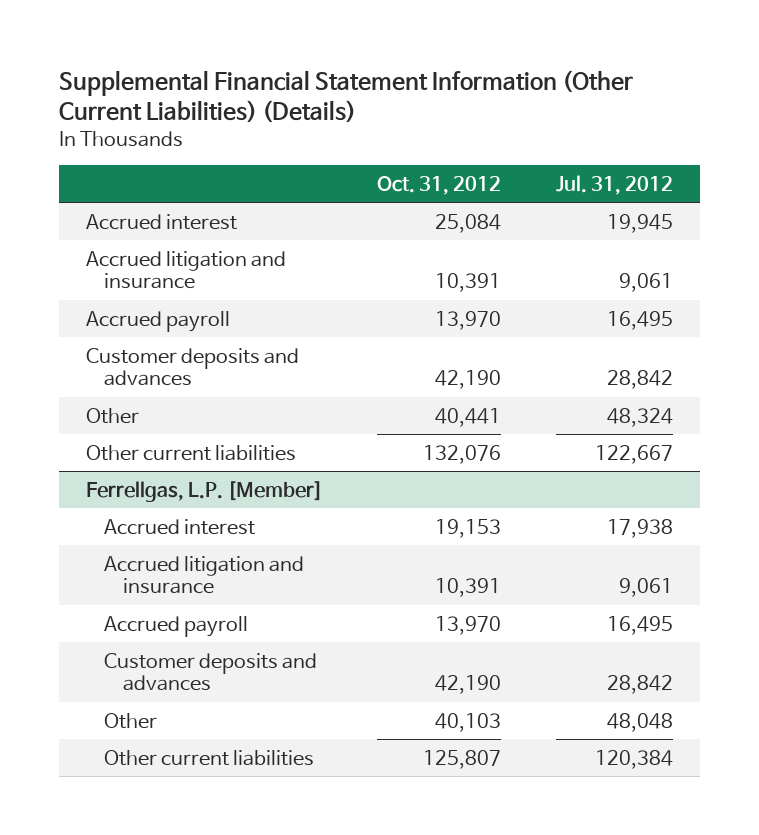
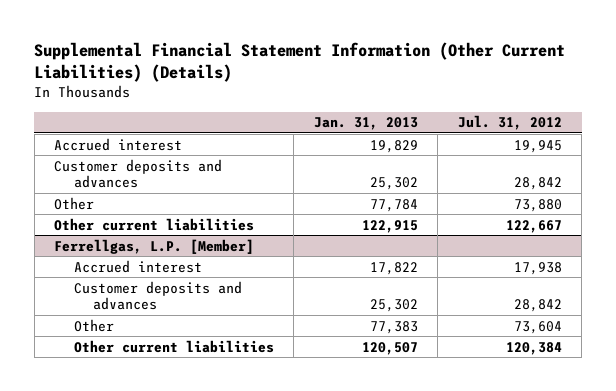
[377,175,502,195] Oct. 31, 2012 -> none
none -> [313,117,418,131] Jan. 31, 2013
[86,250,287,290] Accrued litigation and insurance -> none
[86,310,231,332] Accrued payroll -> none
[606,407,673,427] 48,324 -> [513,198,562,212] 73,880
[104,555,305,595] Accrued litigation and insurance -> none
[104,615,249,637] Accrued payroll -> none
[606,712,673,732] 48,048 -> [513,320,562,334] 73,604

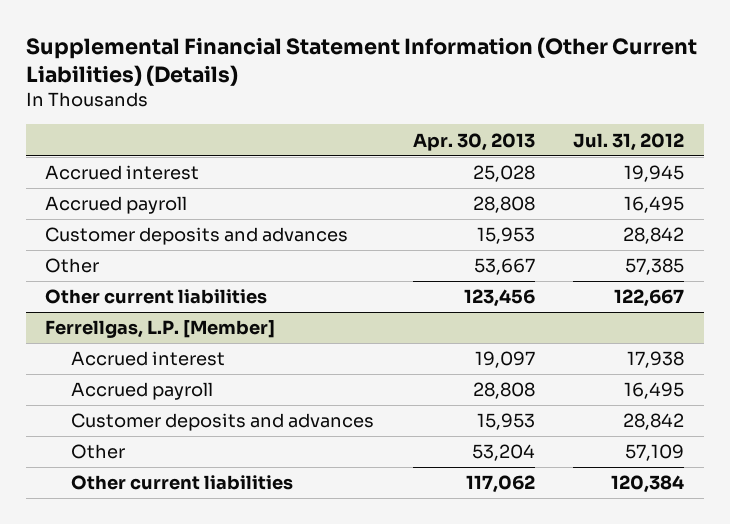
[313,117,418,131] Jan. 31, 2013 -> none
none -> [412,132,535,151] Apr. 30, 2013
none -> [45,196,188,215] Accrued payroll
[513,198,562,212] 73,880 -> [625,258,685,276] 57,385
none -> [70,382,213,401] Accrued payroll
[513,320,562,334] 73,604 -> [625,444,685,462] 57,109

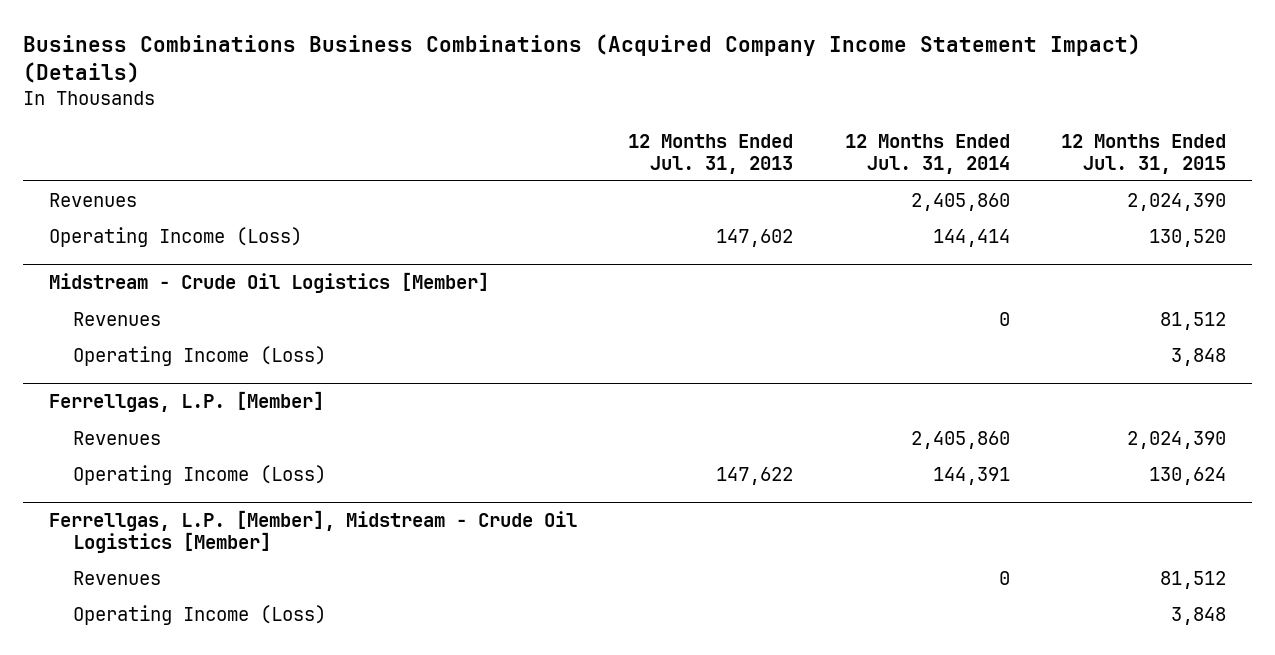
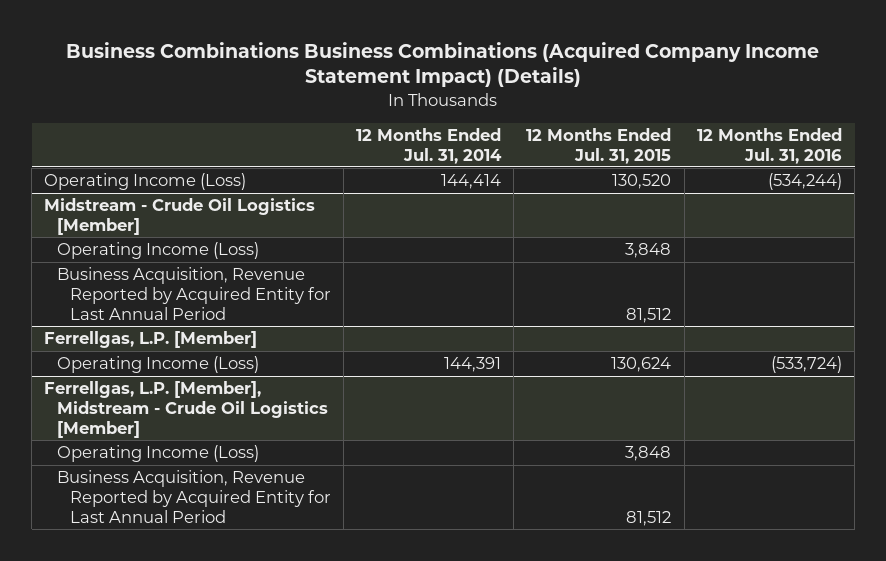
[628,134,794,174] 12 Months Ended Jul. 31, 2013 -> none
none -> [696,127,842,164] 12 Months Ended Jul. 31, 2016
[48,192,137,207] Revenues -> none
[72,311,161,326] Revenues -> none
none -> [56,267,331,320] Business Acquisition, Revenue Reported by Acquired Entity for Last Annual Period
[72,430,161,445] Revenues -> none
[72,570,161,585] Revenues -> none
none -> [56,470,331,523] Business Acquisition, Revenue Reported by Acquired Entity for Last Annual Period

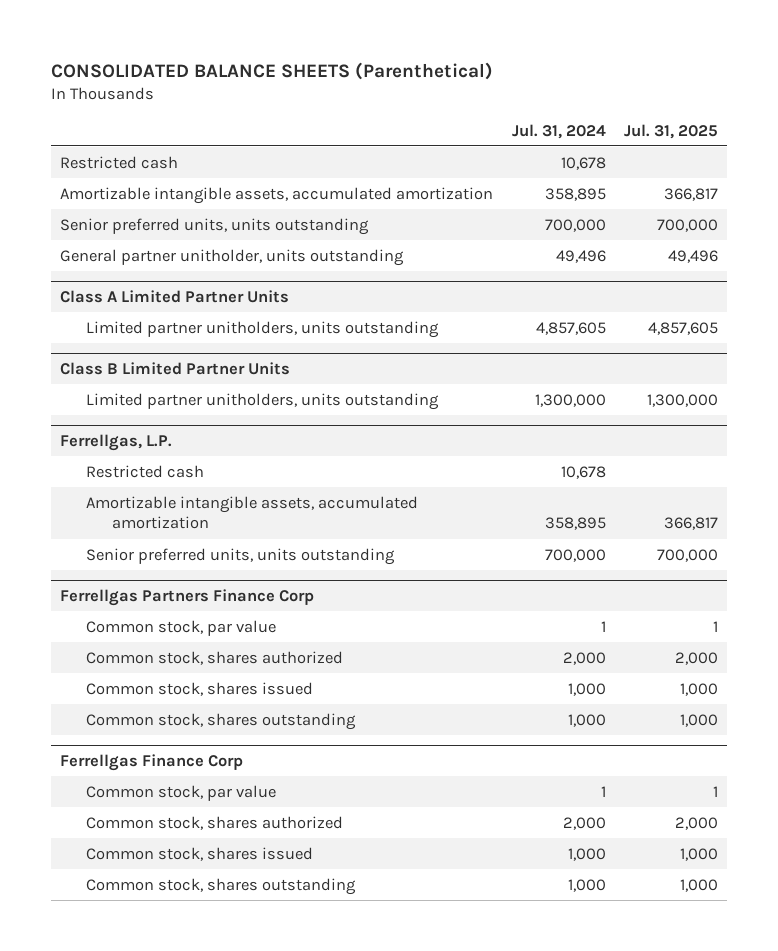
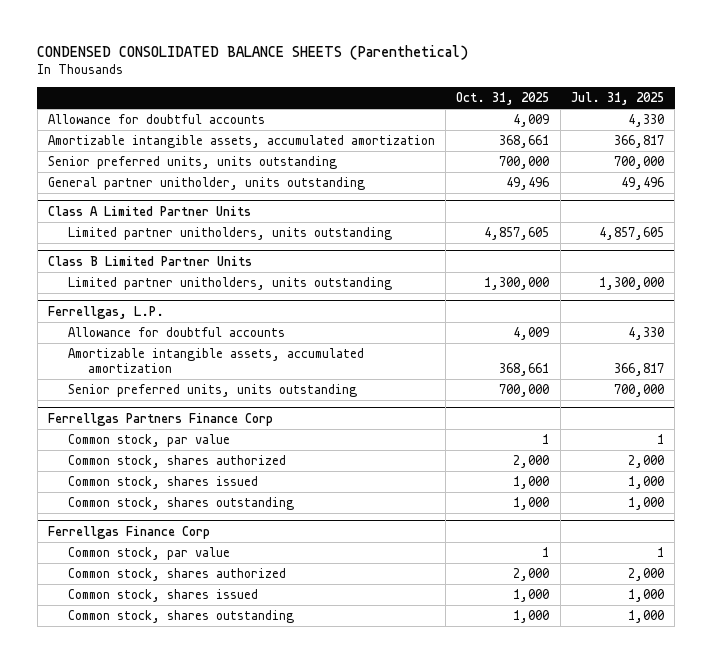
[51,61,494,80] CONSOLIDATED BALANCE SHEETS (Parenthetical) -> [37,44,469,60] CONDENSED CONSOLIDATED BALANCE SHEETS (Parenthetical)
[511,123,606,139] Jul. 31, 2024 -> none
none -> [456,91,550,105] Oct. 31, 2025
[60,155,179,169] Restricted cash -> none
none -> [47,114,265,125] Allowance for doubtful accounts
[86,464,205,478] Restricted cash -> none
none -> [67,327,285,338] Allowance for doubtful accounts

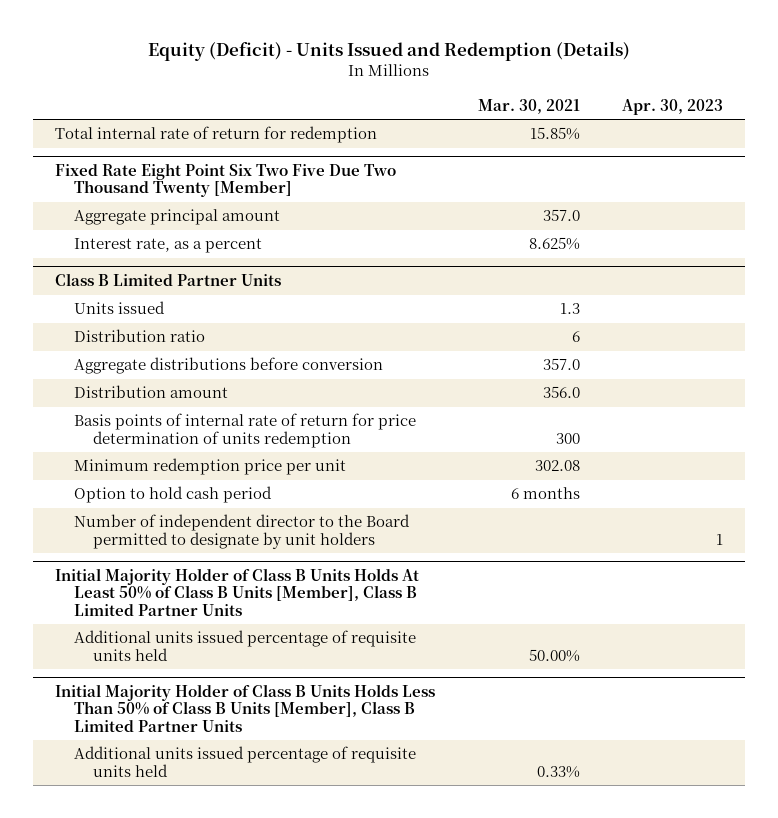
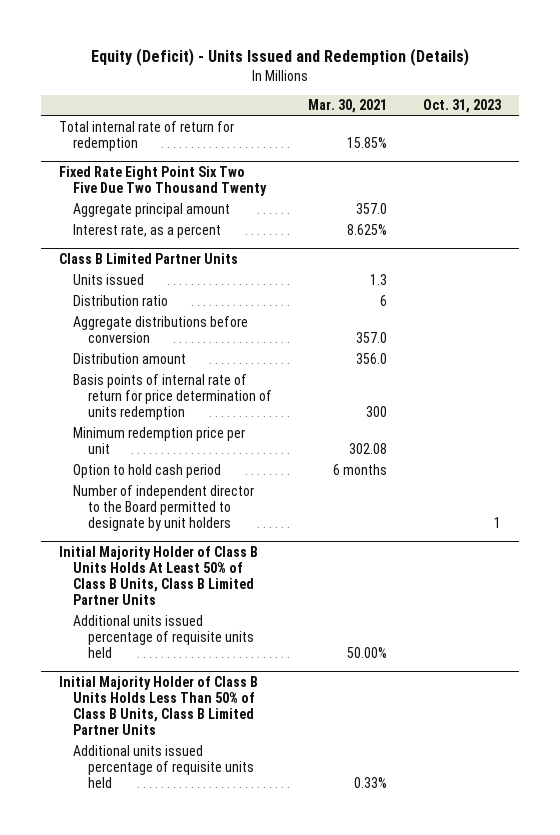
[622,98,724,115] Apr. 30, 2023 -> none
none -> [423,98,502,113] Oct. 31, 2023
[54,163,396,198] Fixed Rate Eight Point Six Two Five Due Two Thousand Twenty [Member] -> [58,166,268,197] Fixed Rate Eight Point Six Two Five Due Two Thousand Twenty
[54,568,419,616] Initial Majority Holder of Class B Units Holds At Least 50% of Class B Units [Member], Class B Limited Partner Units -> [58,546,258,606] Initial Majority Holder of Class B Units Holds At Least 50% of Class B Units, Class B Limited Partner Units
[54,684,435,732] Initial Majority Holder of Class B Units Holds Less Than 50% of Class B Units [Member], Class B Limited Partner Units -> [58,676,258,736] Initial Majority Holder of Class B Units Holds Less Than 50% of Class B Units, Class B Limited Partner Units

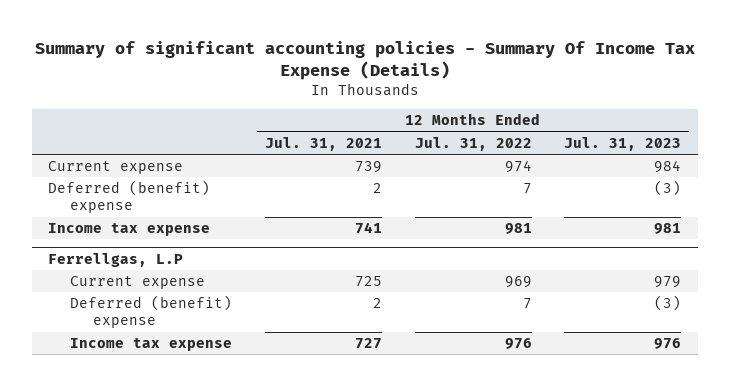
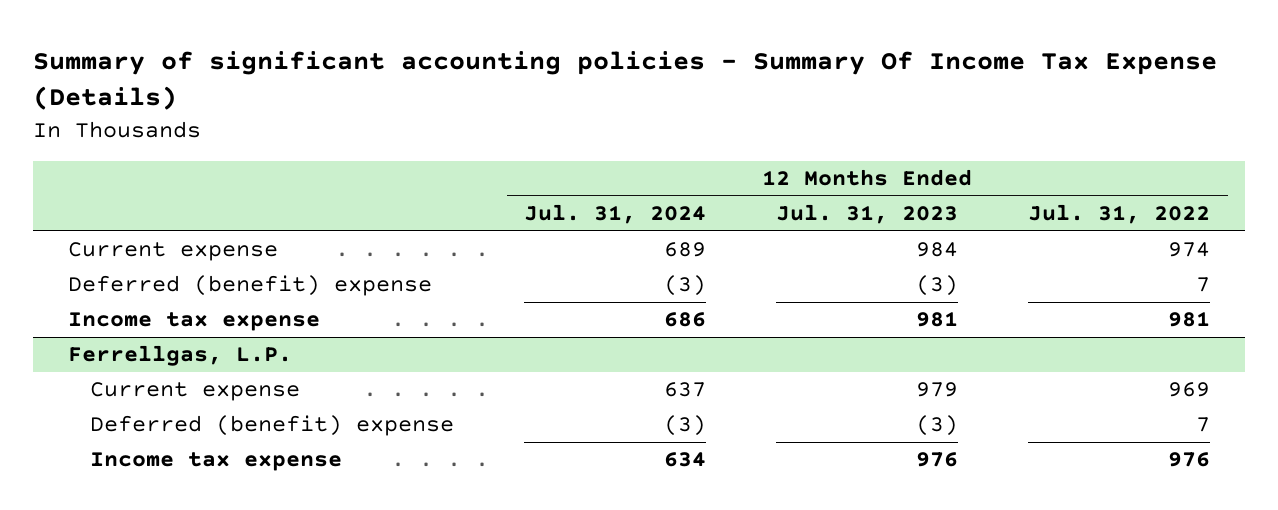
[265,136,383,151] Jul. 31, 2021 -> none
none -> [524,204,707,225] Jul. 31, 2024
[48,252,184,267] Ferrellgas, L.P -> [67,345,292,367] Ferrellgas, L.P.

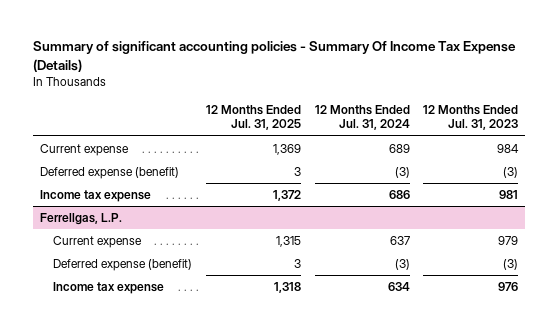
[1028,204,1211,225] Jul. 31, 2022 -> none
none -> [205,104,301,131] 12 Months Ended Jul. 31, 2025
[67,275,432,297] Deferred (benefit) expense -> [39,166,179,179] Deferred expense (benefit)
[90,415,455,437] Deferred (benefit) expense -> [53,258,193,271] Deferred expense (benefit)

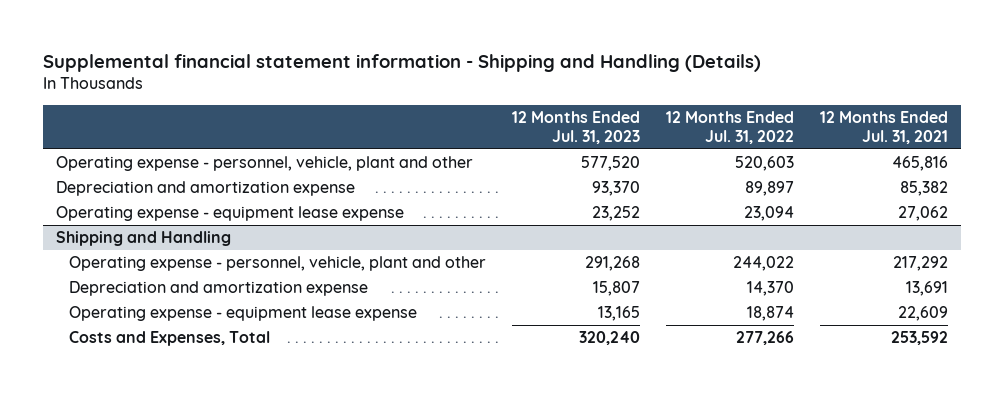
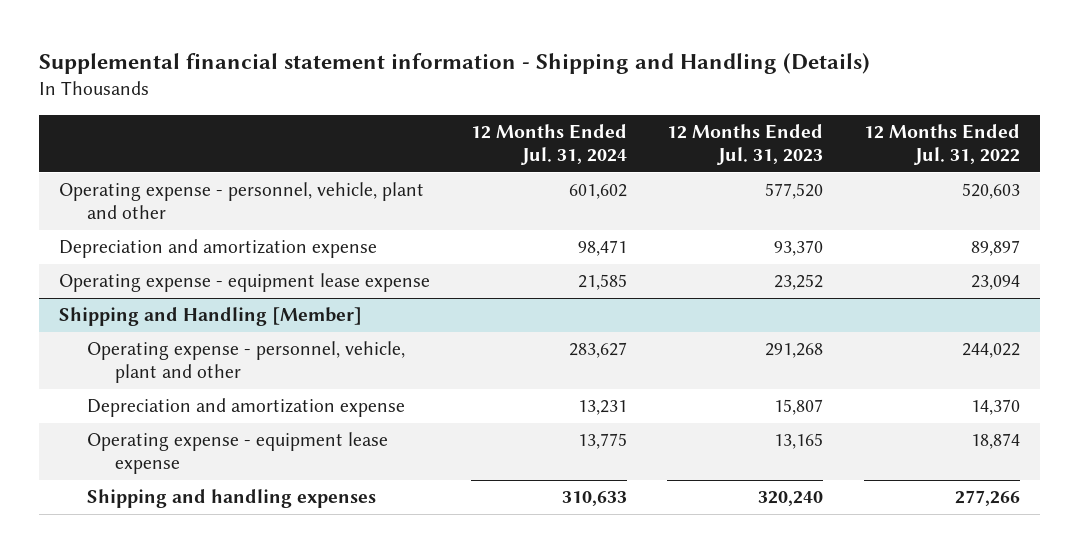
[820,111,949,145] 12 Months Ended Jul. 31, 2021 -> none
none -> [470,124,627,166] 12 Months Ended Jul. 31, 2024
[55,231,231,247] Shipping and Handling -> [59,307,363,327] Shipping and Handling [Member]
[69,331,271,347] Costs and Expenses, Total -> [87,489,377,509] Shipping and handling expenses

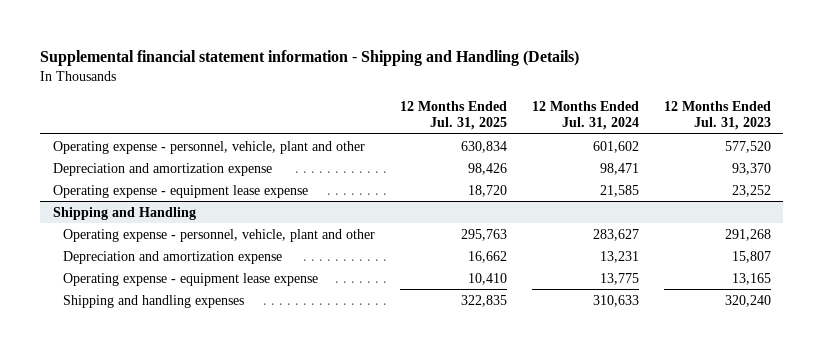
[863,124,1020,166] 12 Months Ended Jul. 31, 2022 -> none
none -> [399,100,507,131] 12 Months Ended Jul. 31, 2025
[59,307,363,327] Shipping and Handling [Member] -> [52,206,196,220] Shipping and Handling

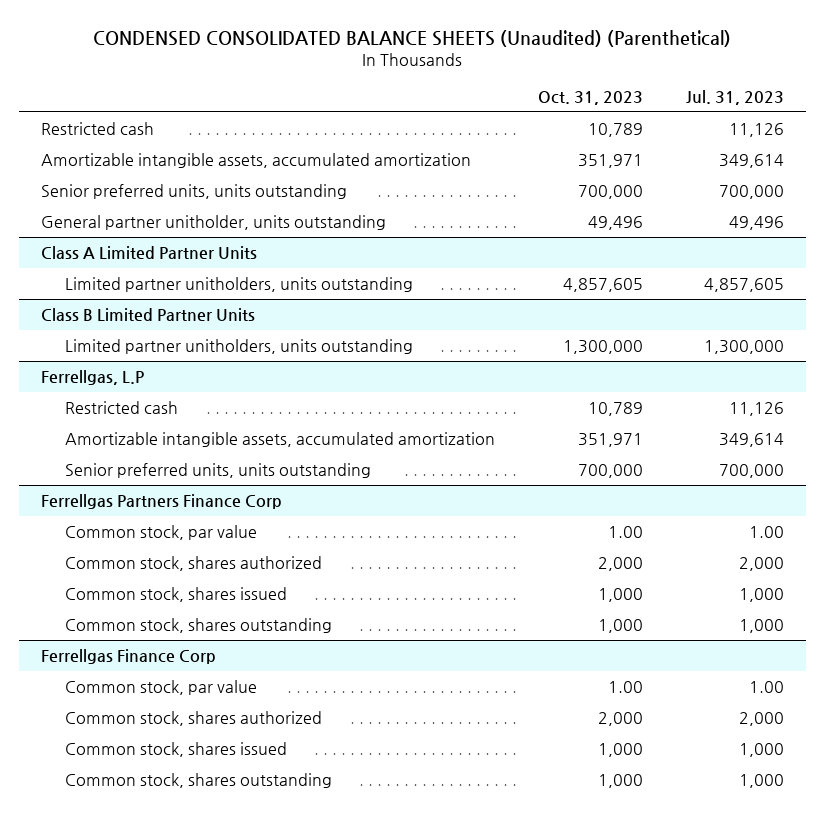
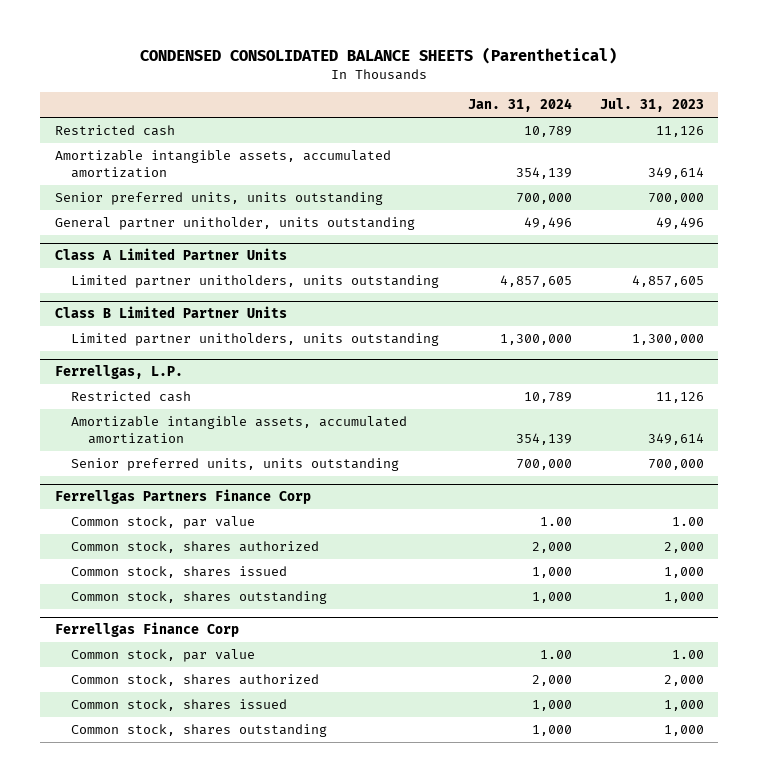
[93,29,732,47] CONDENSED CONSOLIDATED BALANCE SHEETS (Unaudited) (Parenthetical) -> [140,46,618,64] CONDENSED CONSOLIDATED BALANCE SHEETS (Parenthetical)
[538,90,644,105] Oct. 31, 2023 -> none
none -> [467,97,572,112] Jan. 31, 2024
[40,370,144,386] Ferrellgas, L.P -> [54,365,183,380] Ferrellgas, L.P.

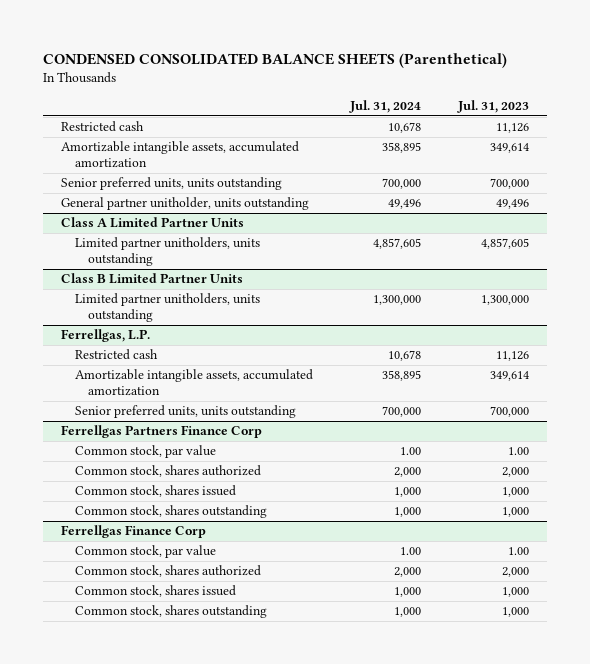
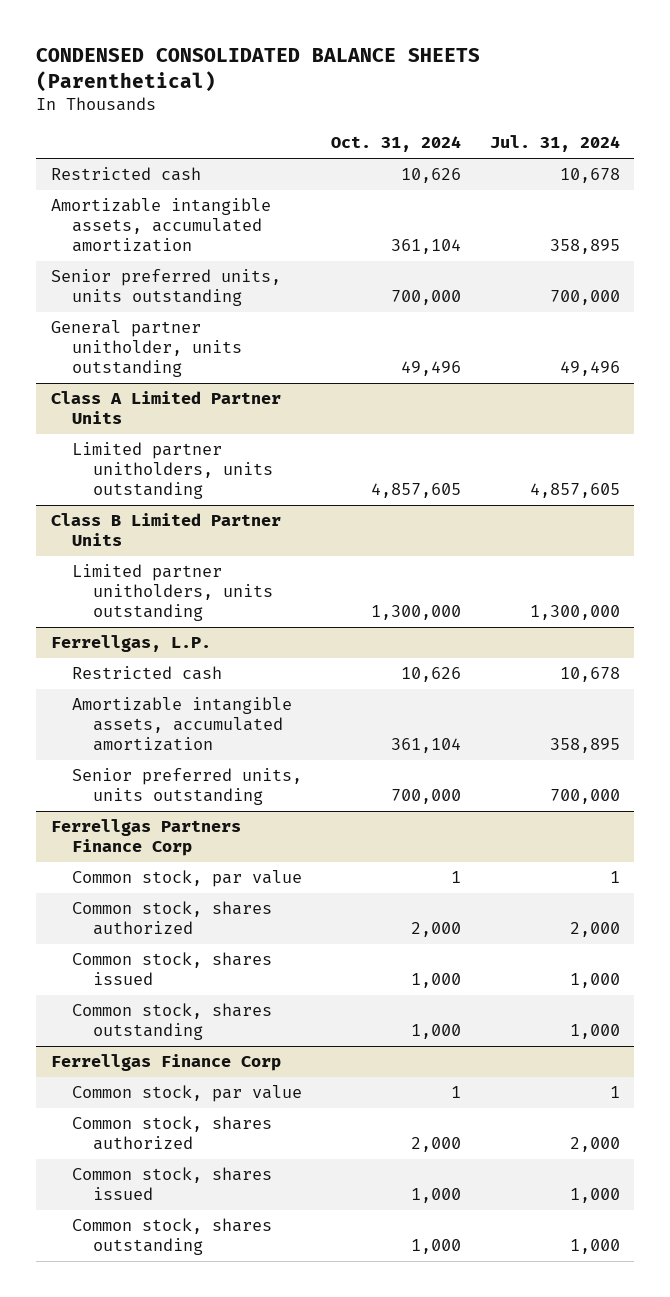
[456,100,529,114] Jul. 31, 2023 -> none
none -> [330,136,461,153] Oct. 31, 2024
[399,447,421,456] 1.00 -> [609,871,620,884] 1
[399,547,421,556] 1.00 -> [609,1086,620,1099] 1

